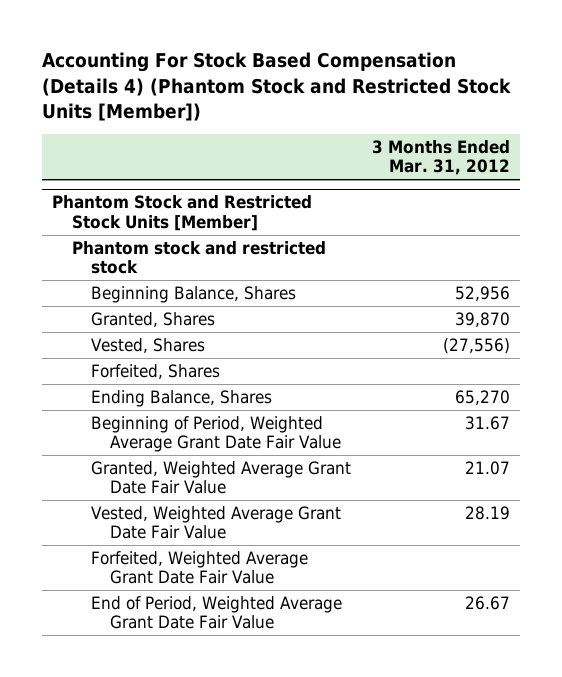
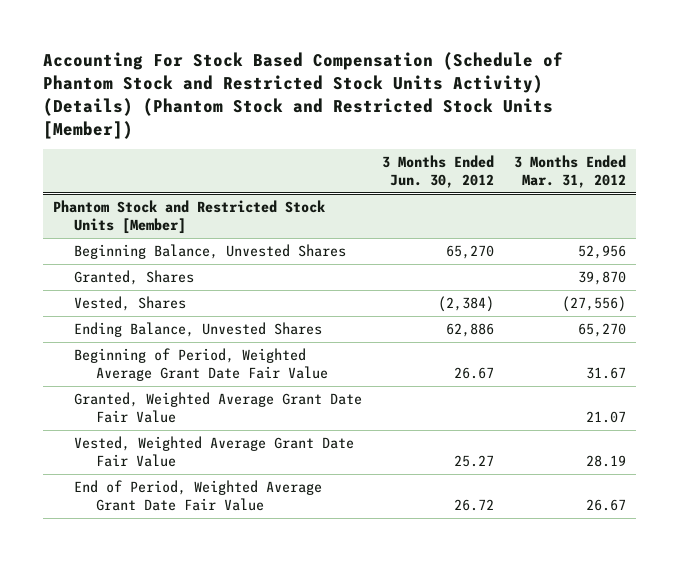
[42,52,512,121] Accounting For Stock Based Compensation (Details 4) (Phantom Stock and Restricted Stock Units [Member]) -> [43,51,564,139] Accounting For Stock Based Compensation (Schedule of Phantom Stock and Restricted Stock Units Activity) (Details) (Phantom Stock and Restricted Stock Units [Member])
none -> [382,155,495,189] 3 Months Ended Jun. 30, 2012
[71,240,326,275] Phantom stock and restricted stock -> none
[90,285,296,303] Beginning Balance, Shares -> [74,244,347,260] Beginning Balance, Unvested Shares
[90,363,220,379] Forfeited, Shares -> none
[90,389,272,407] Ending Balance, Shares -> [74,322,323,338] Ending Balance, Unvested Shares
[90,550,308,585] Forfeited, Weighted Average Grant Date Fair Value -> none

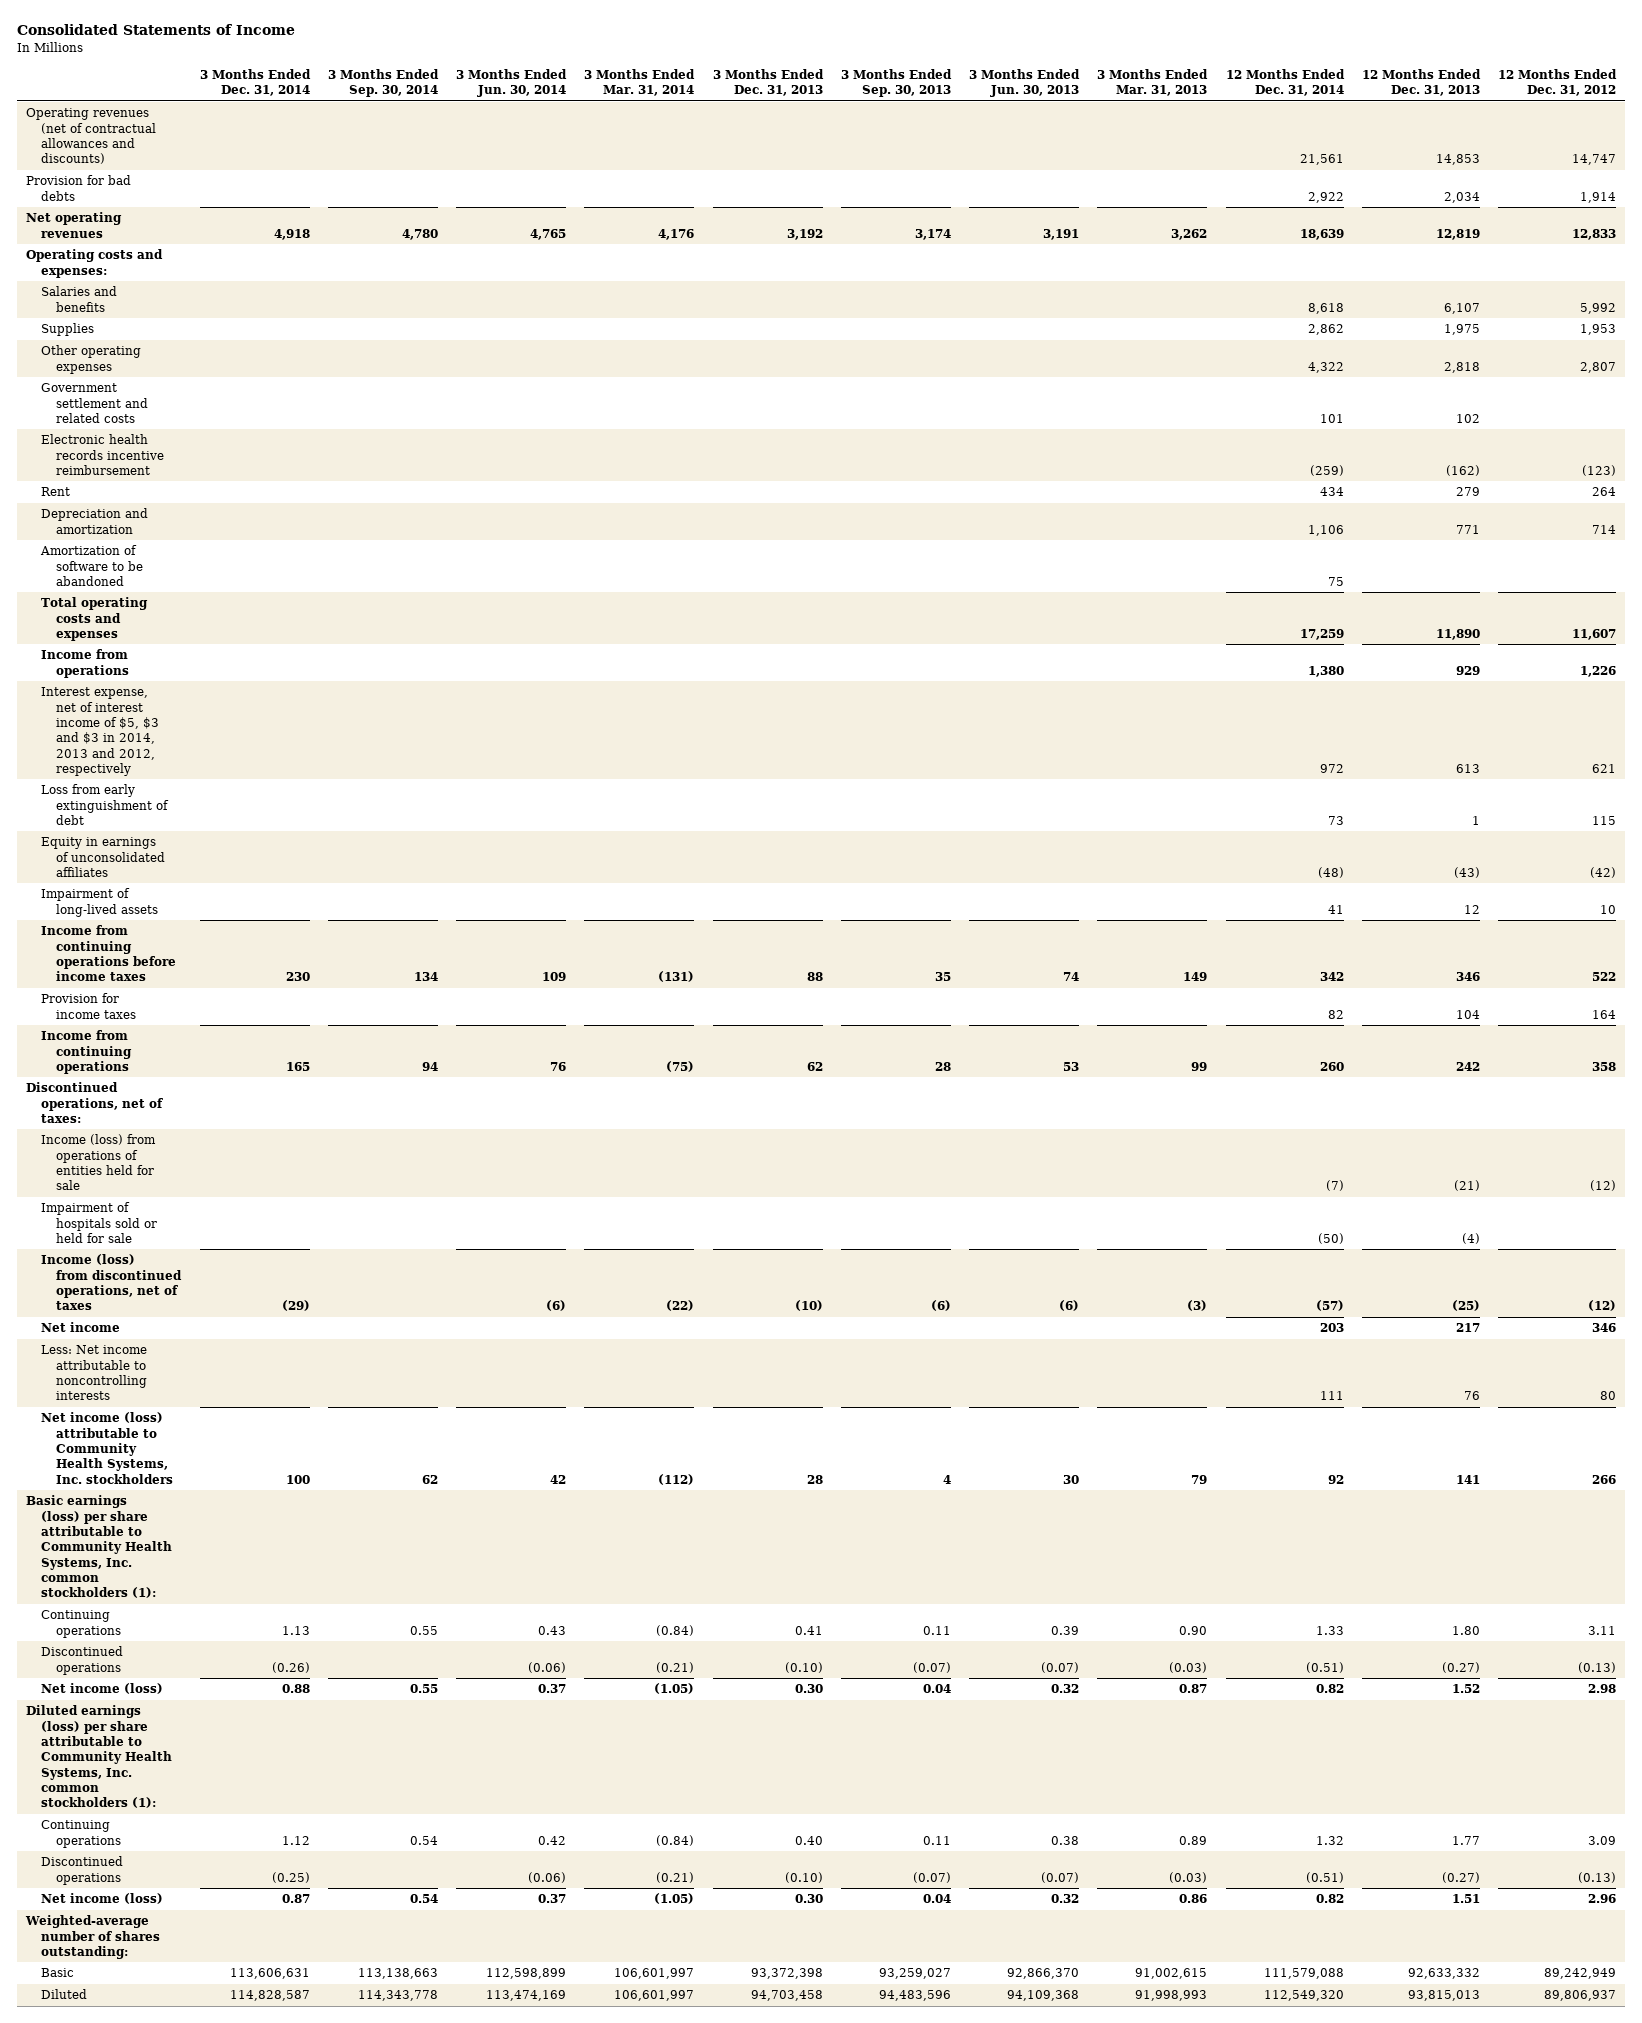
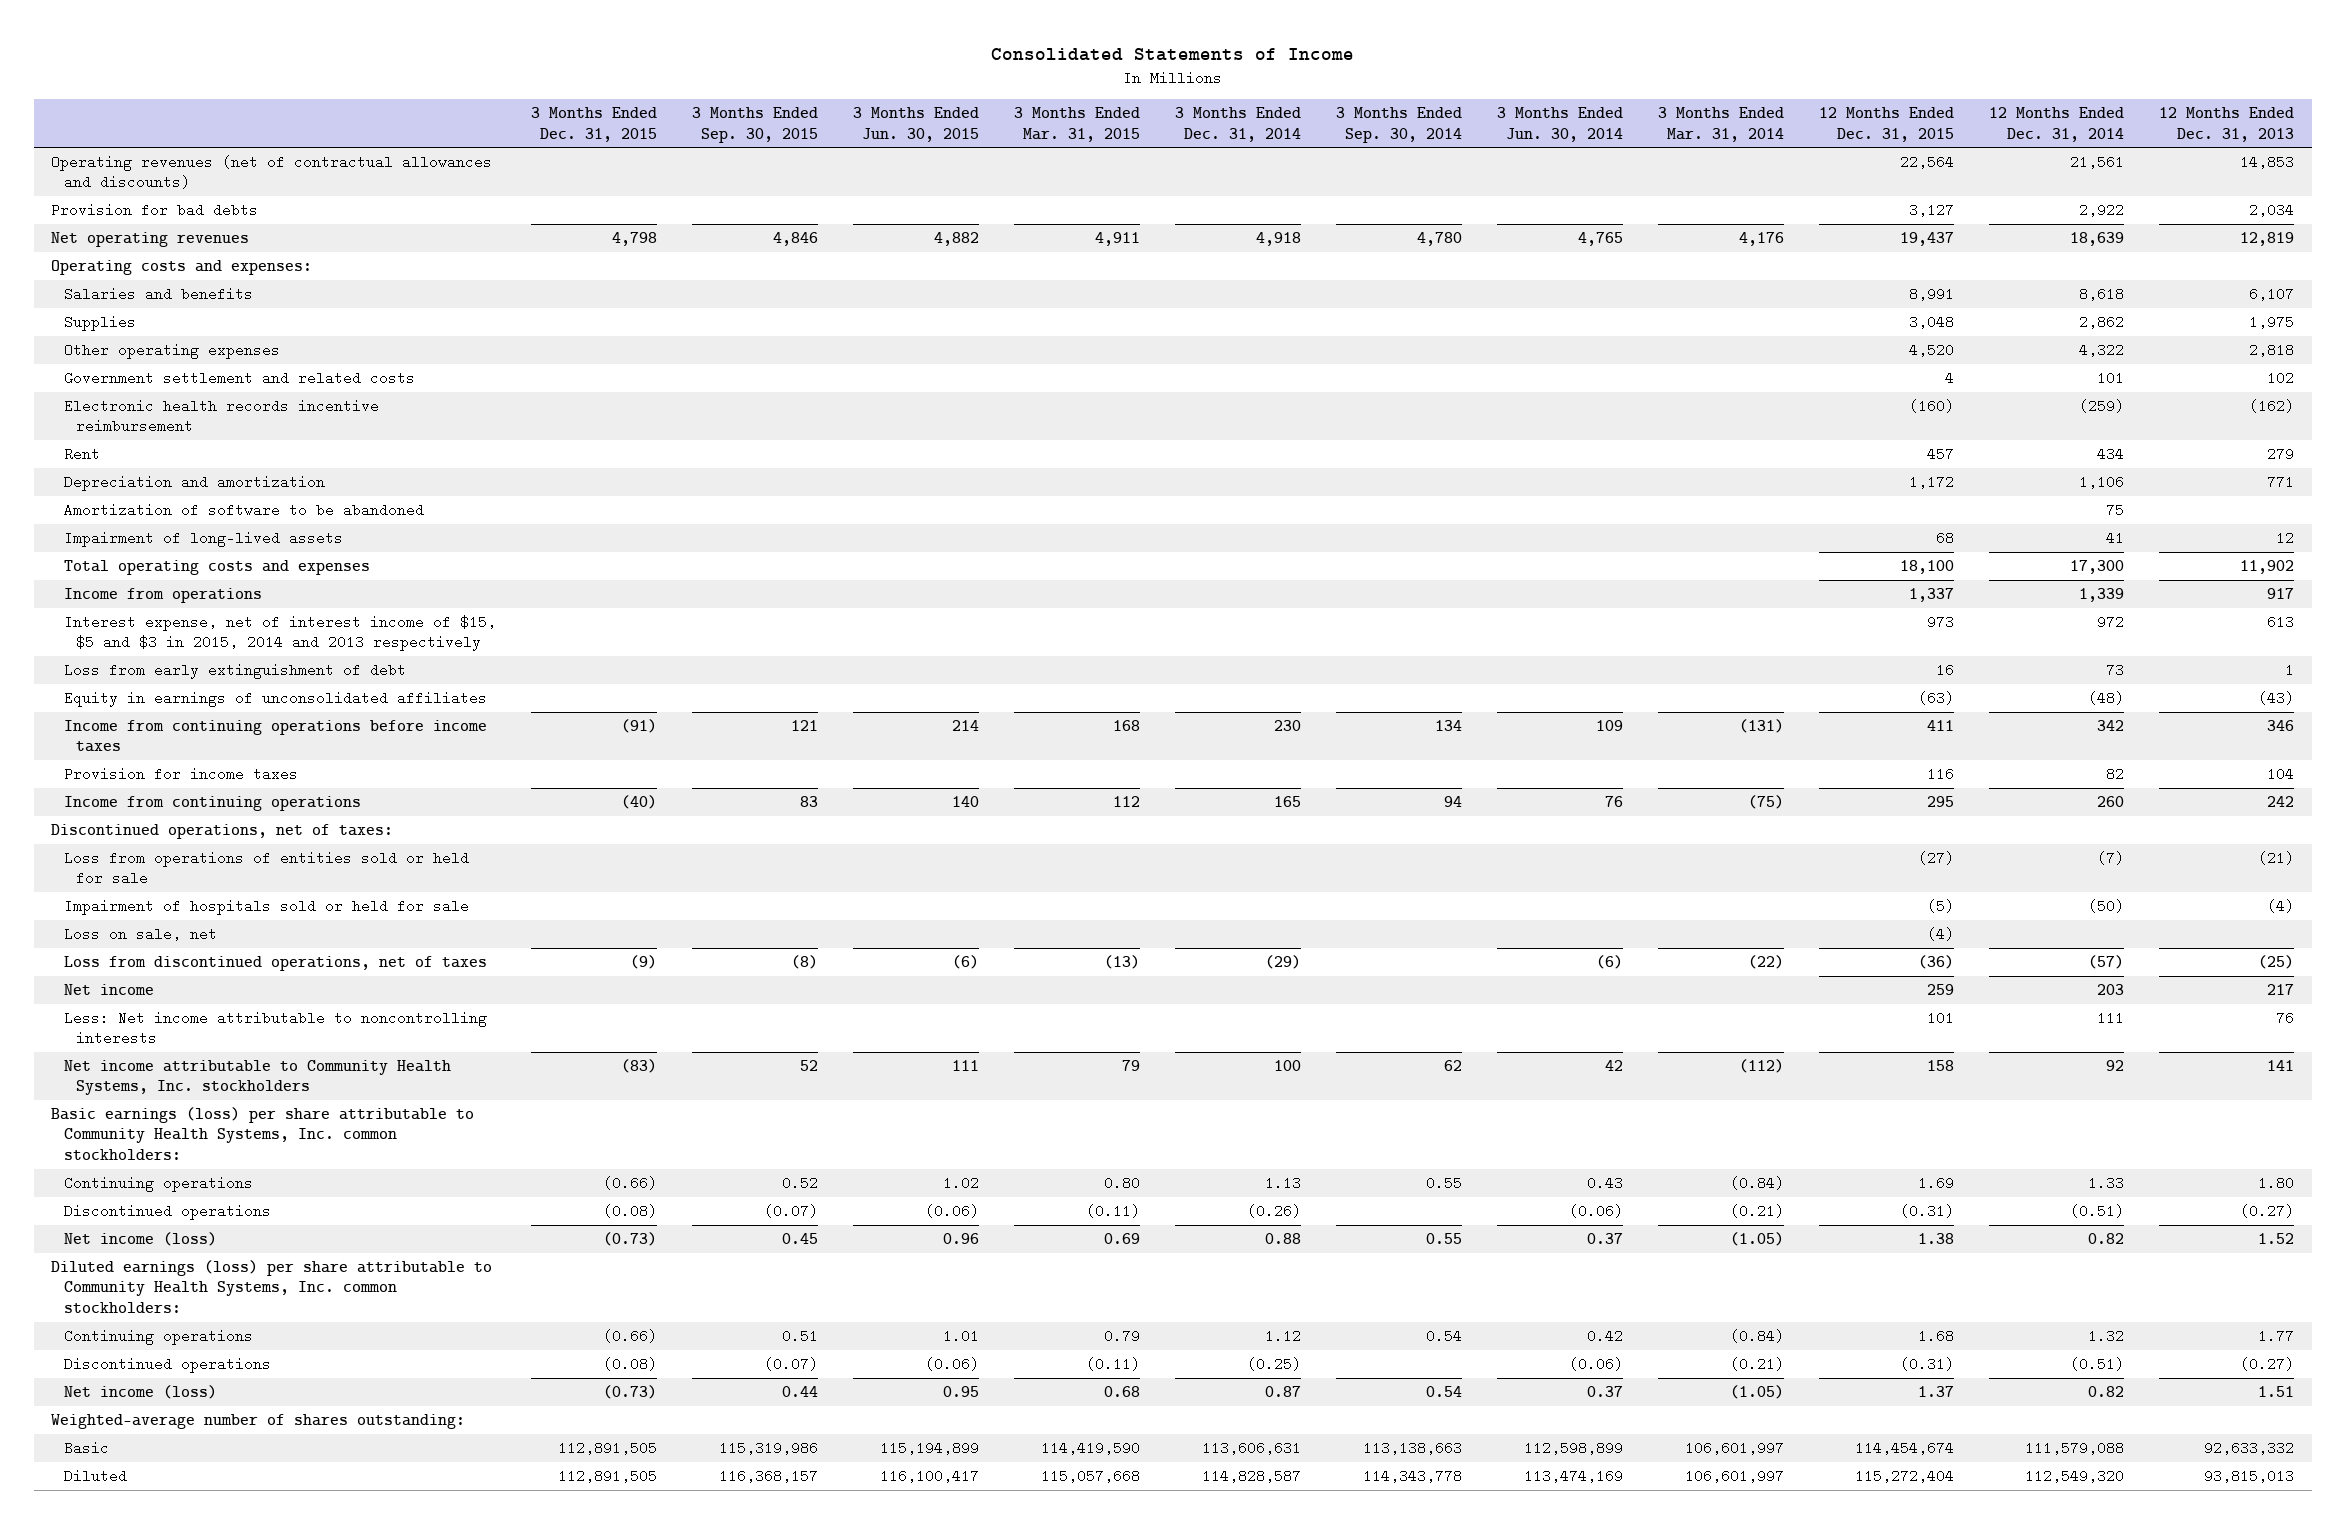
[712,68,824,97] 3 Months Ended Dec. 31, 2013 -> none
[840,68,952,98] 3 Months Ended Sep. 30, 2013 -> none
[969,68,1081,98] 3 Months Ended Jun. 30, 2013 -> none
[1097,68,1209,97] 3 Months Ended Mar. 31, 2013 -> none
[1498,68,1618,97] 12 Months Ended Dec. 31, 2012 -> none
none -> [530,107,657,142] 3 Months Ended Dec. 31, 2015
none -> [692,107,819,143] 3 Months Ended Sep. 30, 2015
none -> [853,107,980,142] 3 Months Ended Jun. 30, 2015
none -> [1014,107,1141,142] 3 Months Ended Mar. 31, 2015
none -> [1819,107,1955,142] 12 Months Ended Dec. 31, 2015
[41,888,159,917] Impairment of long-lived assets -> [63,531,343,548] Impairment of long-lived assets
[1299,628,1344,640] 17,259 -> [2070,560,2125,575] 17,300
[1435,628,1480,640] 11,890 -> [2240,560,2295,575] 11,902
[1307,665,1344,677] 1,380 -> [2079,588,2125,603] 1,339
[1455,665,1480,675] 929 -> [2267,588,2295,600] 917
[41,687,160,776] Interest expense, net of interest income of $5, $3 and $3 in 2014, 2013 and 2012, respectively -> [63,615,496,652] Interest expense, net of interest income of $15, $5 and $3 in 2015, 2014 and 2013 respectively
[41,1134,157,1191] Income (loss) from operations of entities held for sale -> [63,851,469,886] Loss from operations of entities sold or held for sale
none -> [63,927,217,942] Loss on sale, net
[41,1254,183,1311] Income (loss) from discontinued operations, net of taxes -> [63,956,487,972] Loss from discontinued operations, net of taxes
[41,1412,174,1484] Net income (loss) attributable to Community Health Systems, Inc. stockholders -> [63,1060,451,1096] Net income attributable to Community Health Systems, Inc. stockholders
[25,1495,173,1599] Basic earnings (loss) per share attributable to Community Health Systems, Inc. common stockholders (1): -> [51,1107,475,1160] Basic earnings (loss) per share attributable to Community Health Systems, Inc. common stockholders:
[25,1705,173,1809] Diluted earnings (loss) per share attributable to Community Health Systems, Inc. common stockholders (1): -> [51,1260,493,1313] Diluted earnings (loss) per share attributable to Community Health Systems, Inc. common stockholders:

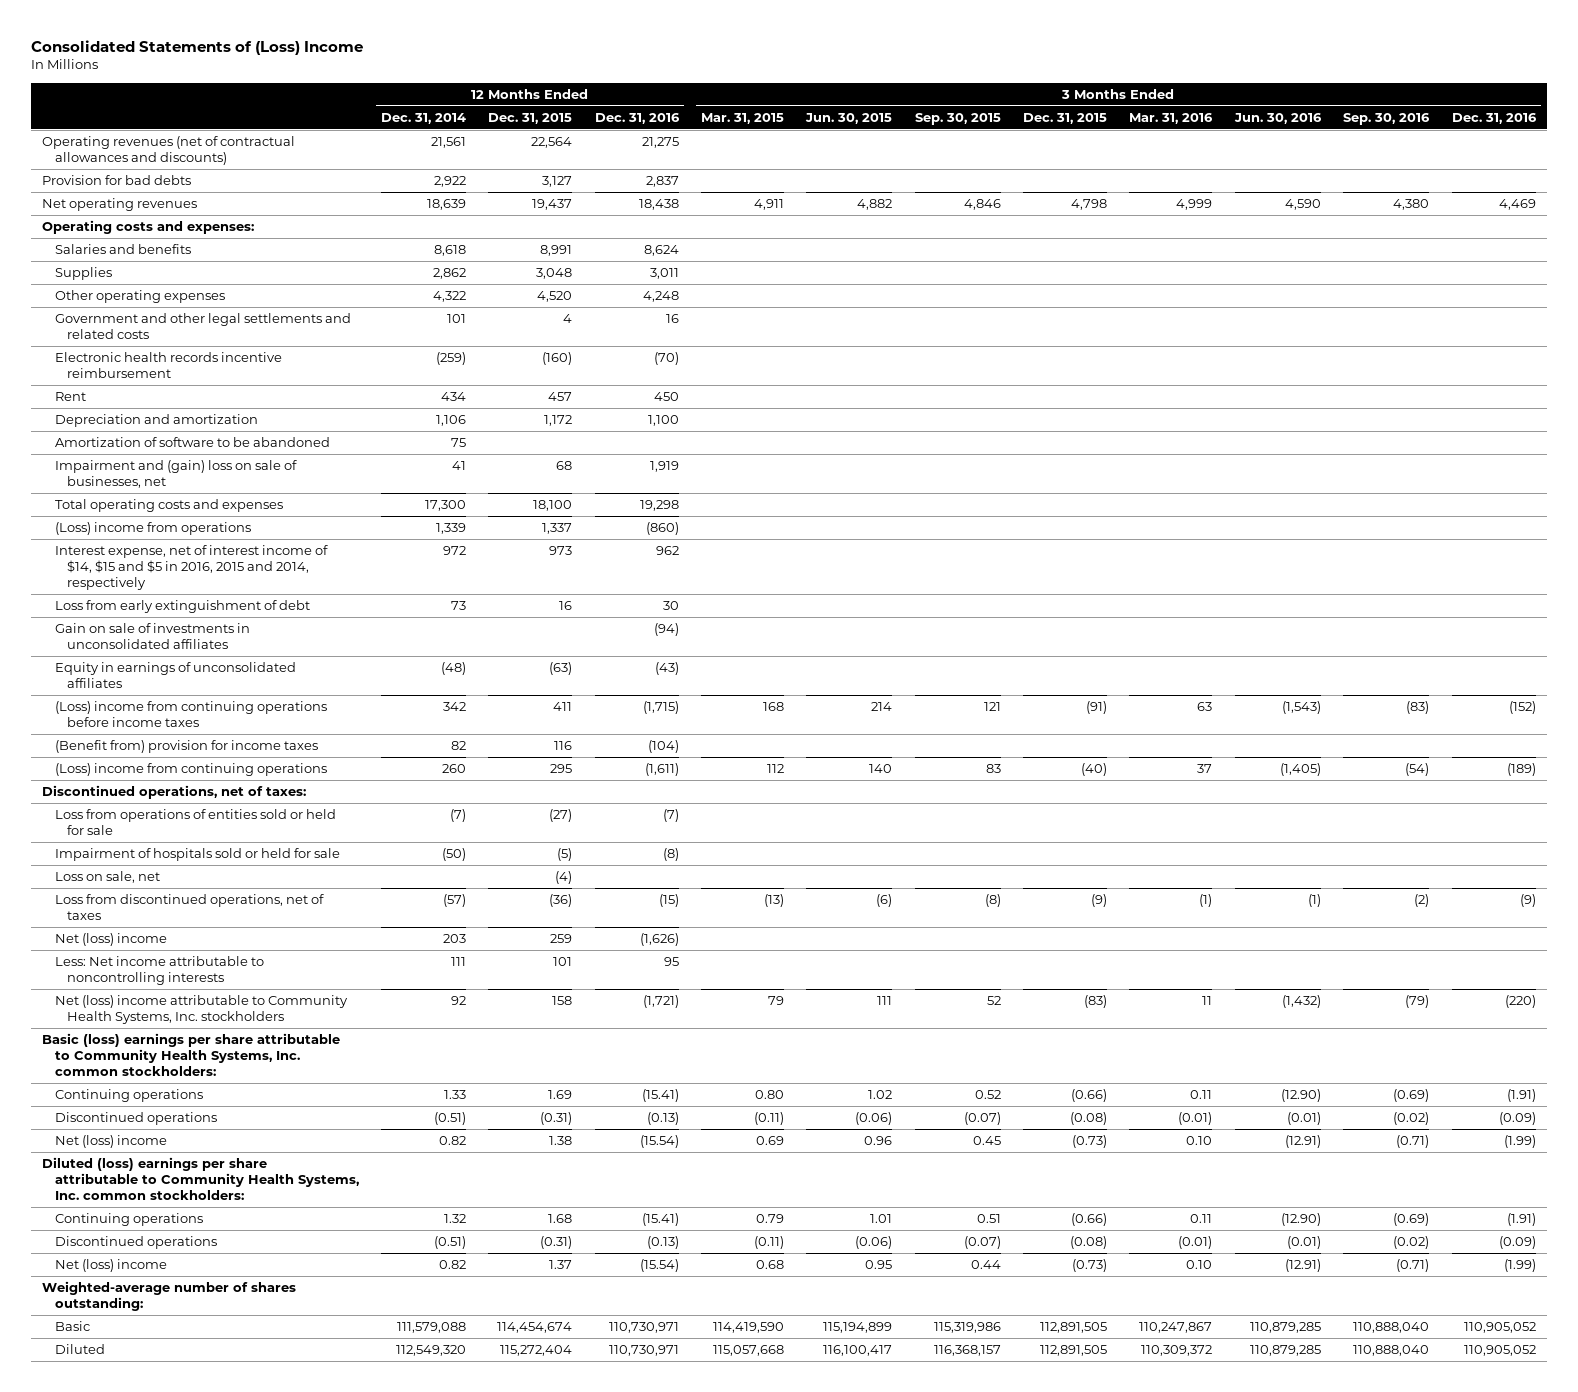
[990,47,1354,61] Consolidated Statements of Income -> [31,39,364,55] Consolidated Statements of (Loss) Income
[1175,107,1302,142] 3 Months Ended Dec. 31, 2014 -> none
[1336,107,1463,143] 3 Months Ended Sep. 30, 2014 -> none
[1497,107,1624,142] 3 Months Ended Jun. 30, 2014 -> none
[1658,107,1785,142] 3 Months Ended Mar. 31, 2014 -> none
[2159,107,2295,142] 12 Months Ended Dec. 31, 2013 -> none
none -> [594,112,680,124] Dec. 31, 2016
none -> [1129,112,1214,124] Mar. 31, 2016
none -> [1233,112,1322,124] Jun. 30, 2016
none -> [1343,112,1431,125] Sep. 30, 2016
none -> [1451,112,1537,124] Dec. 31, 2016
[63,371,415,386] Government settlement and related costs -> [54,313,351,339] Government and other legal settlements and related costs
[63,531,343,548] Impairment of long-lived assets -> [54,460,297,488] Impairment and (gain) loss on sale of businesses, net
[63,588,262,604] Income from operations -> [54,522,251,536] (Loss) income from operations
[63,615,496,652] Interest expense, net of interest income of $15, $5 and $3 in 2015, 2014 and 2013 respectively -> [54,545,328,590] Interest expense, net of interest income of $14, $15 and $5 in 2016, 2015 and 2014, respectively
none -> [54,623,250,649] Gain on sale of investments in unconsolidated affiliates
[63,720,487,753] Income from continuing operations before income taxes -> [54,701,327,727] (Loss) income from continuing operations before income taxes
[63,767,298,782] Provision for income taxes -> [54,740,318,754] (Benefit from) provision for income taxes
[63,796,361,812] Income from continuing operations -> [54,763,327,777] (Loss) income from continuing operations
[63,984,154,996] Net income -> [54,933,167,947] Net (loss) income
[63,1060,451,1096] Net income attributable to Community Health Systems, Inc. stockholders -> [54,995,348,1024] Net (loss) income attributable to Community Health Systems, Inc. stockholders
[51,1107,475,1160] Basic earnings (loss) per share attributable to Community Health Systems, Inc. common stockholders: -> [42,1033,341,1076] Basic (loss) earnings per share attributable to Community Health Systems, Inc. common stockholders:
[63,1232,217,1247] Net income (loss) -> [54,1135,167,1149] Net (loss) income
[51,1260,493,1313] Diluted earnings (loss) per share attributable to Community Health Systems, Inc. common stockholders: -> [42,1157,359,1200] Diluted (loss) earnings per share attributable to Community Health Systems, Inc. common stockholders:
[63,1385,217,1400] Net income (loss) -> [54,1259,167,1273] Net (loss) income

